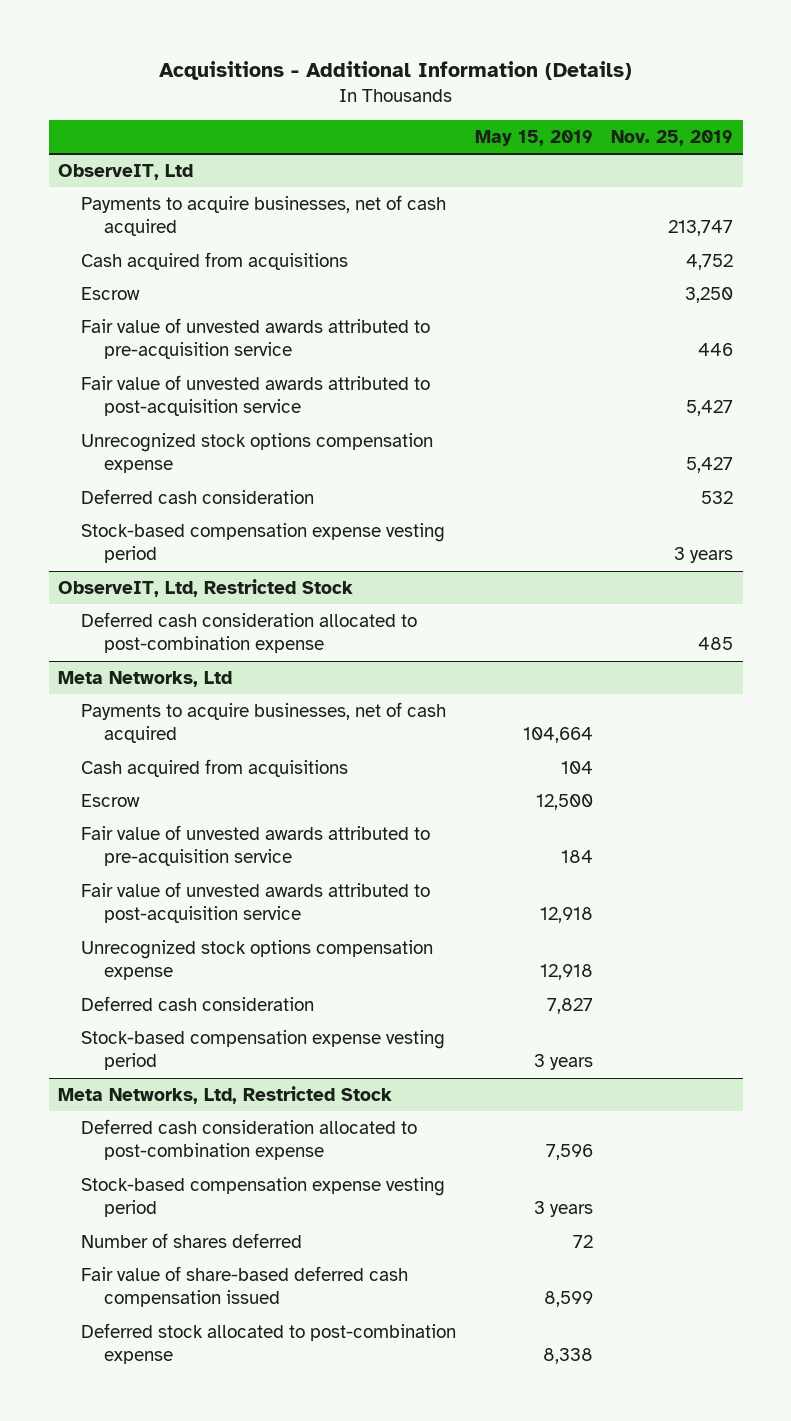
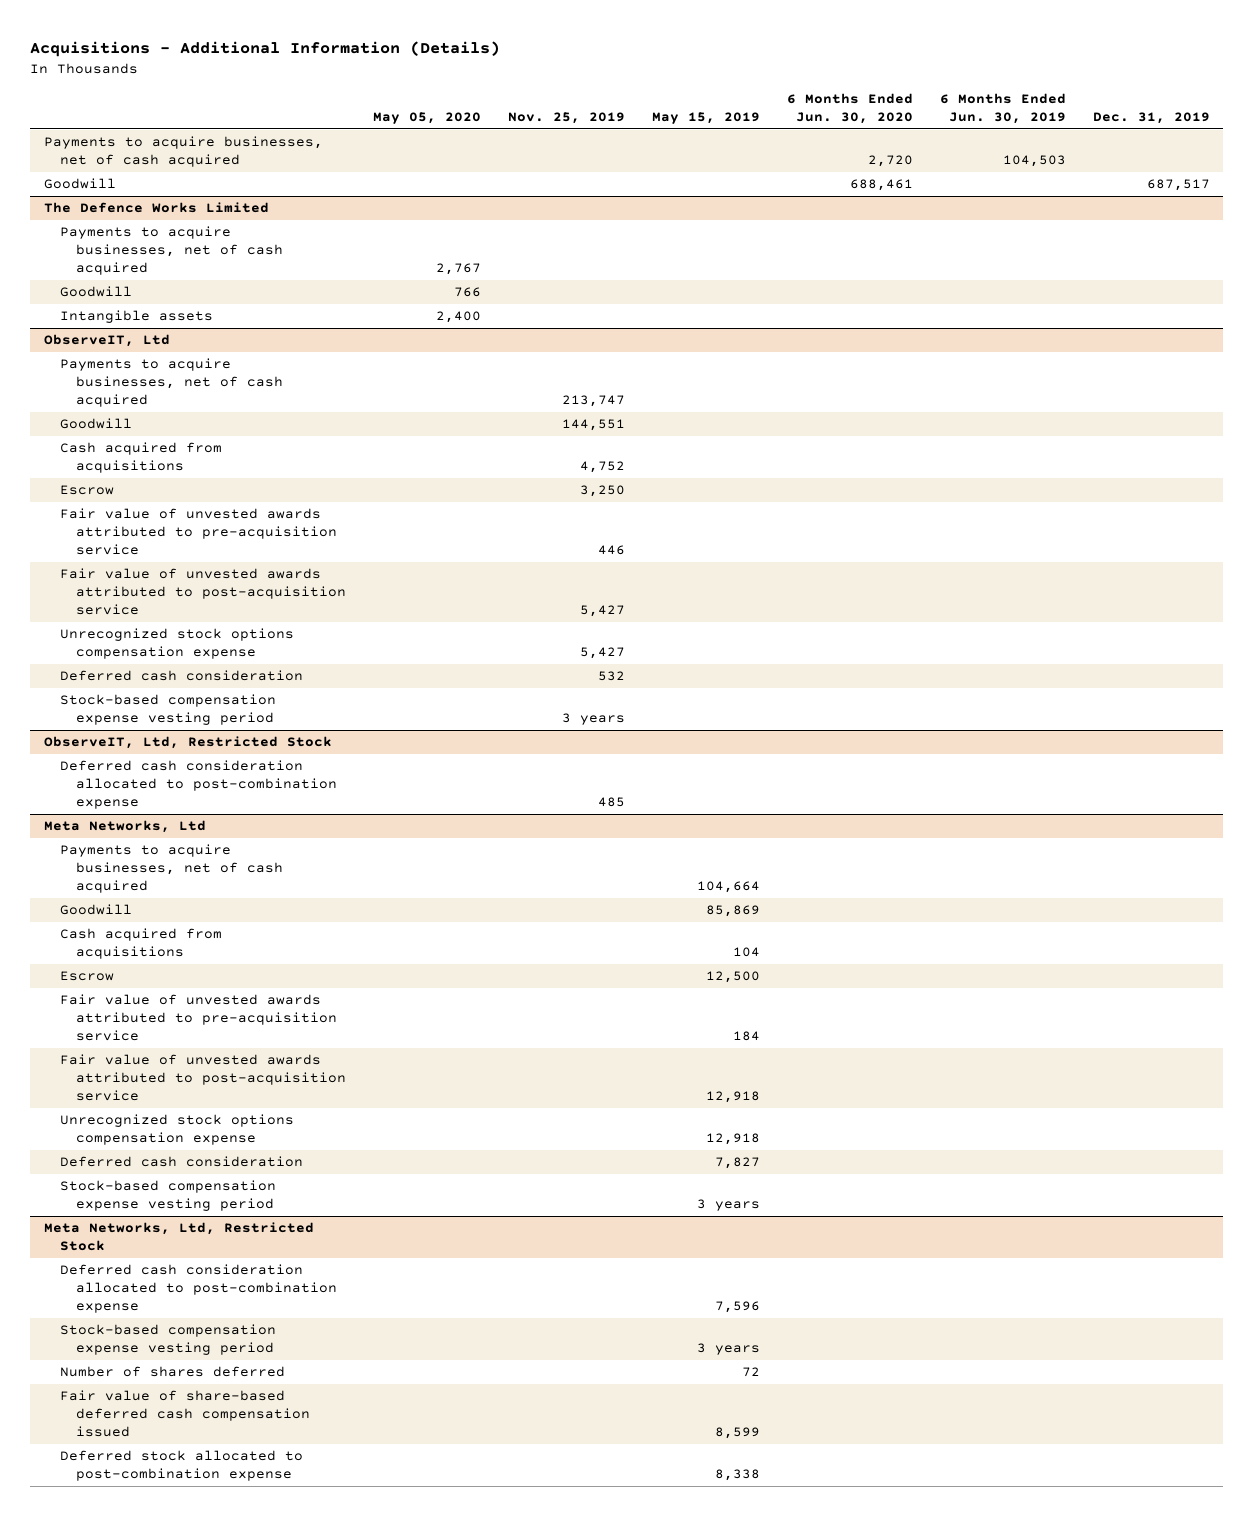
none -> [372,112,481,125] May 05, 2020
none -> [786,93,913,125] 6 Months Ended Jun. 30, 2020
none -> [939,93,1066,125] 6 Months Ended Jun. 30, 2019
none -> [1092,112,1210,125] Dec. 31, 2019
none -> [43,136,323,168] Payments to acquire businesses, net of cash acquired
none -> [43,178,116,190] Goodwill
none -> [43,202,269,214] The Defence Works Limited
none -> [59,226,283,276] Payments to acquire businesses, net of cash acquired
none -> [59,286,132,298] Goodwill
none -> [59,310,213,324] Intangible assets
none -> [59,418,132,430] Goodwill
none -> [59,904,132,916] Goodwill

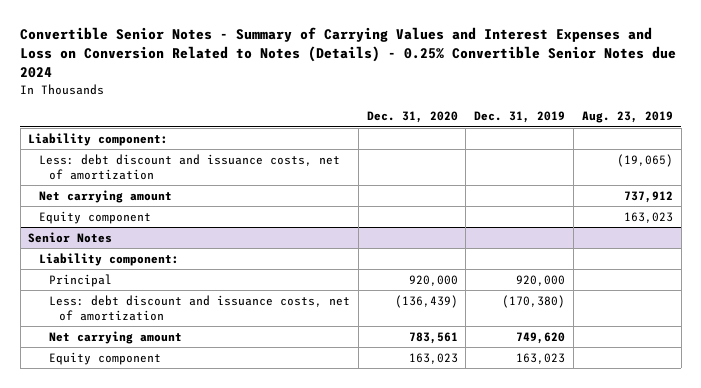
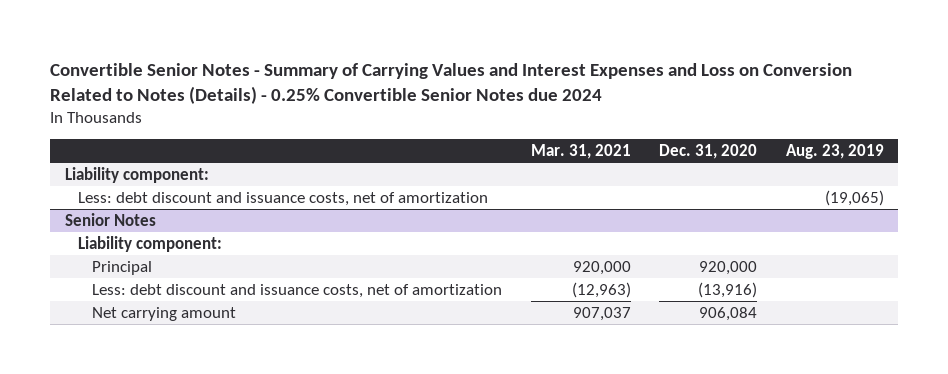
[474,111,566,124] Dec. 31, 2019 -> none
none -> [530,143,631,159] Mar. 31, 2021
[38,189,172,203] Net carrying amount -> none
[38,210,151,224] Equity component -> none
[48,351,161,365] Equity component -> none
[394,294,458,308] (136,439) -> [698,281,758,298] (13,916)
[408,331,458,344] 783,561 -> [699,306,758,321] 906,084

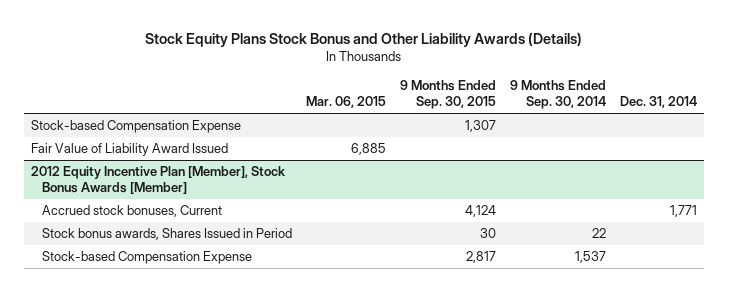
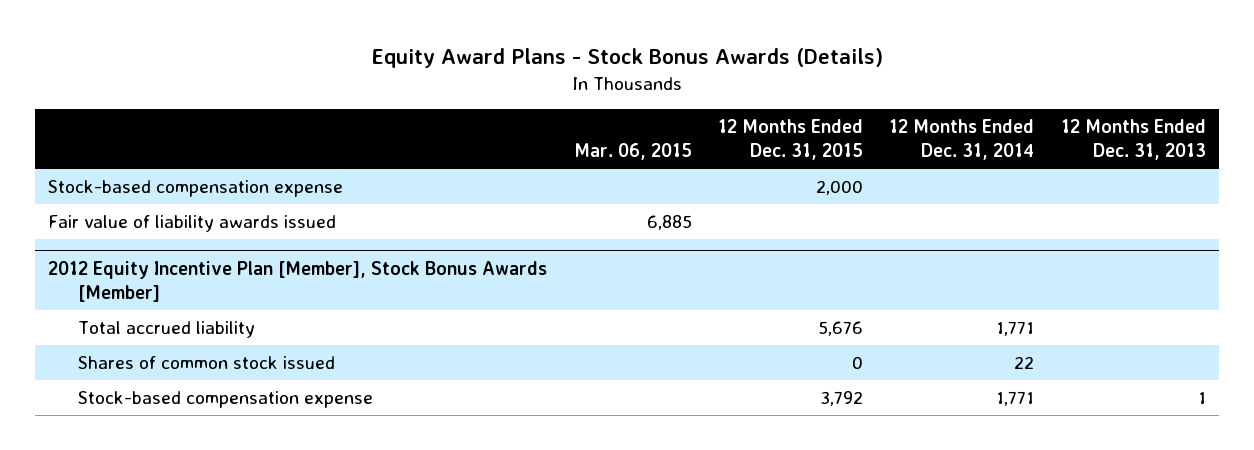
[145,32,583,48] Stock Equity Plans Stock Bonus and Other Liability Awards (Details) -> [370,48,883,69] Equity Award Plans - Stock Bonus Awards (Details)
[400,80,497,110] 9 Months Ended Sep. 30, 2015 -> none
[510,80,607,110] 9 Months Ended Sep. 30, 2014 -> none
[620,96,698,109] Dec. 31, 2014 -> none
none -> [717,119,863,160] 12 Months Ended Dec. 31, 2015
none -> [889,119,1035,160] 12 Months Ended Dec. 31, 2014
none -> [1060,119,1206,160] 12 Months Ended Dec. 31, 2013
[31,120,242,134] Stock-based Compensation Expense -> [48,180,344,198] Stock-based compensation expense
[31,143,229,157] Fair Value of Liability Award Issued -> [48,215,337,233] Fair value of liability awards issued
[42,205,223,218] Accrued stock bonuses, Current -> [78,321,256,339] Total accrued liability
[42,228,293,241] Stock bonus awards, Shares Issued in Period -> [78,356,336,370] Shares of common stock issued
[42,251,253,265] Stock-based Compensation Expense -> [78,391,374,409] Stock-based compensation expense

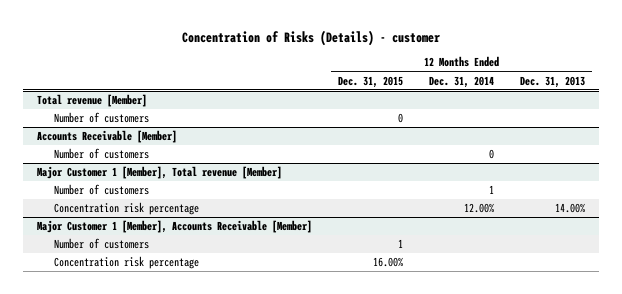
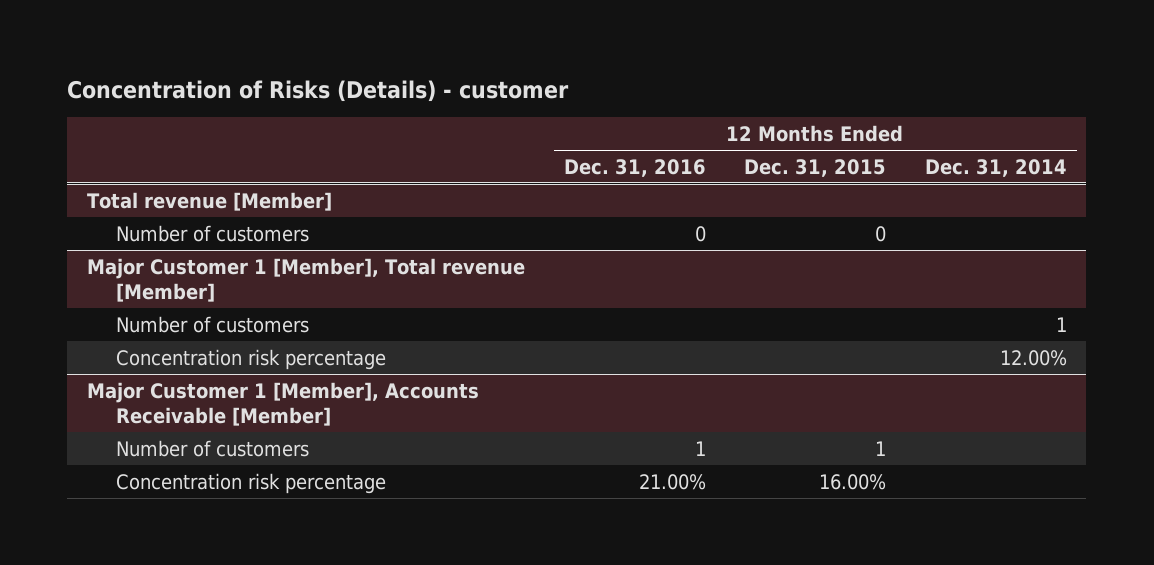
[520,75,586,88] Dec. 31, 2013 -> none
none -> [563,158,706,177] Dec. 31, 2016
[36,130,177,144] Accounts Receivable [Member] -> none
[53,148,149,160] Number of customers -> none

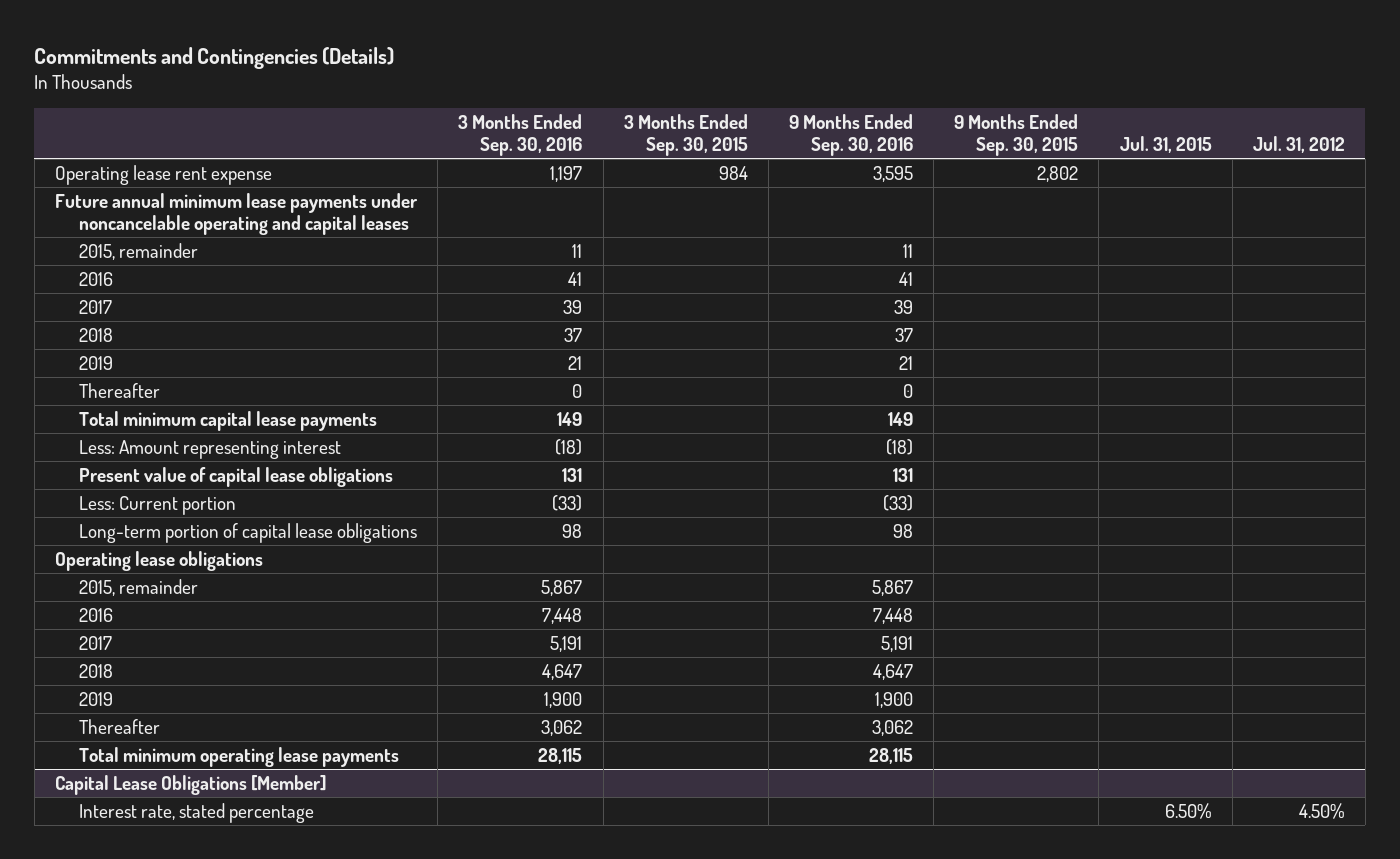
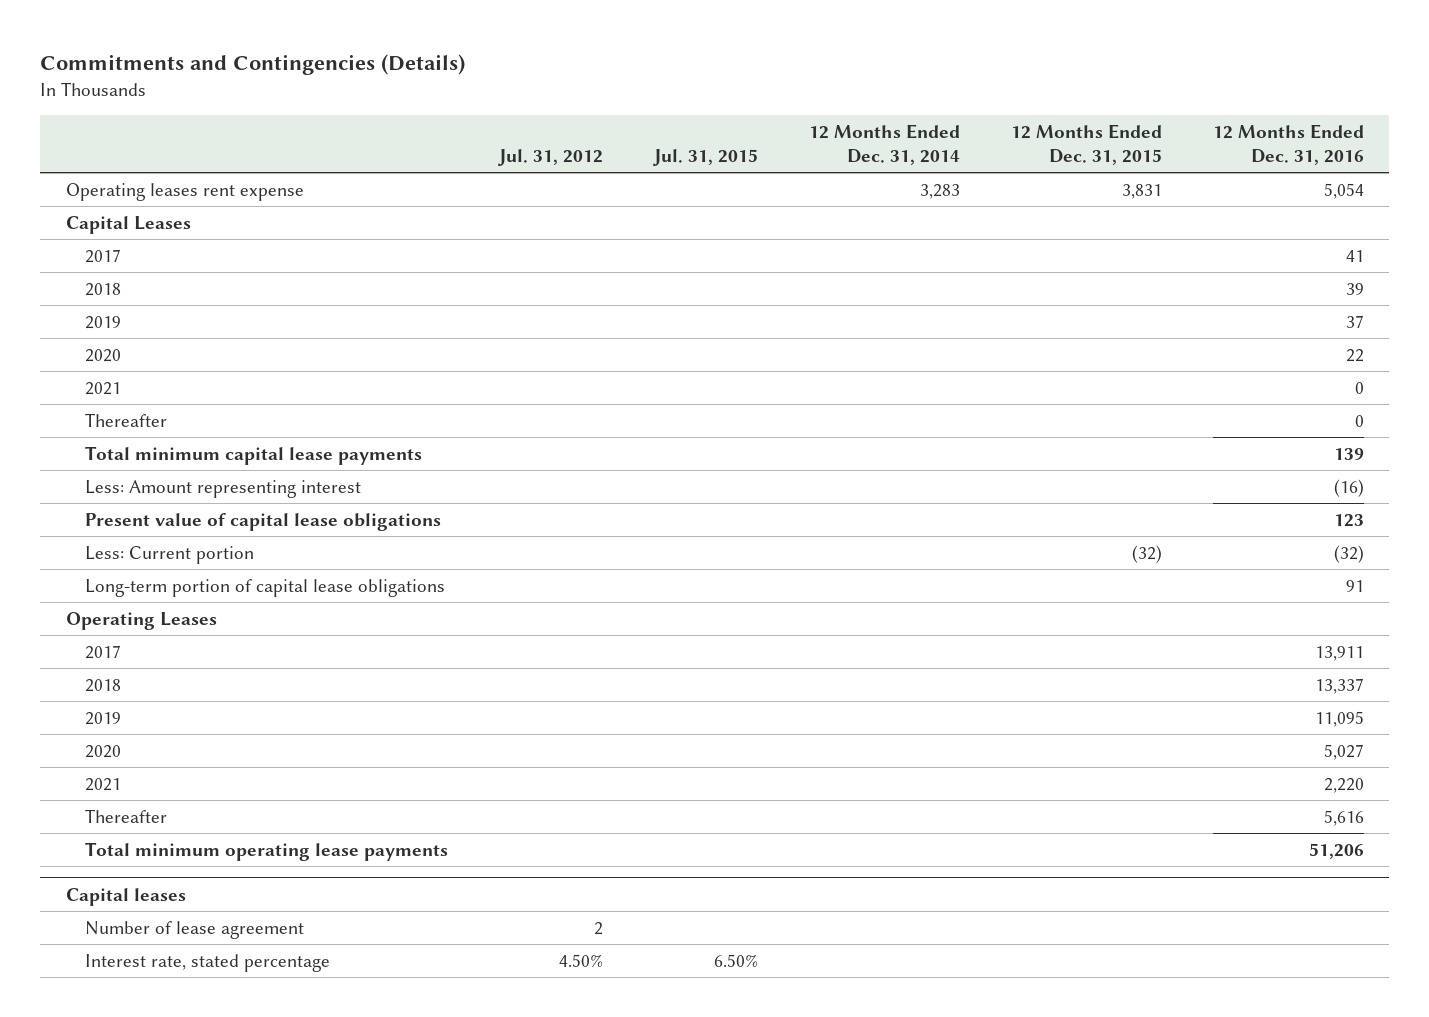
[458,113,583,156] 3 Months Ended Sep. 30, 2016 -> none
[623,113,748,156] 3 Months Ended Sep. 30, 2015 -> none
[789,113,914,156] 9 Months Ended Sep. 30, 2016 -> none
[954,113,1079,156] 9 Months Ended Sep. 30, 2015 -> none
none -> [808,124,960,165] 12 Months Ended Dec. 31, 2014
none -> [1010,124,1162,165] 12 Months Ended Dec. 31, 2015
none -> [1212,124,1364,165] 12 Months Ended Dec. 31, 2016
[79,243,199,261] 2015, remainder -> none
[79,272,114,287] 2016 -> none
[55,165,273,186] Operating lease rent expense -> [65,182,304,201] Operating leases rent expense
[55,193,419,235] Future annual minimum lease payments under noncancelable operating and capital leases -> [65,215,191,234] Capital Leases
none -> [85,348,122,362] 2020
none -> [85,381,122,395] 2021
[79,579,199,597] 2015, remainder -> none
[79,608,114,623] 2016 -> none
[55,551,264,572] Operating lease obligations -> [65,611,217,630] Operating Leases
none -> [85,744,122,758] 2020
none -> [85,777,122,791] 2021
[55,775,328,796] Capital Lease Obligations [Member] -> [65,887,186,906] Capital leases
none -> [85,920,305,939] Number of lease agreement

